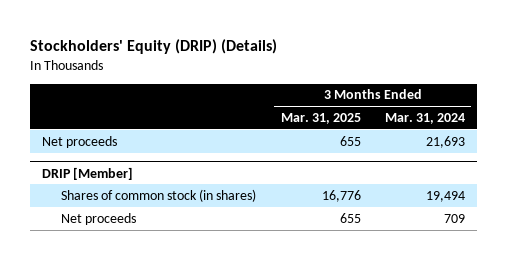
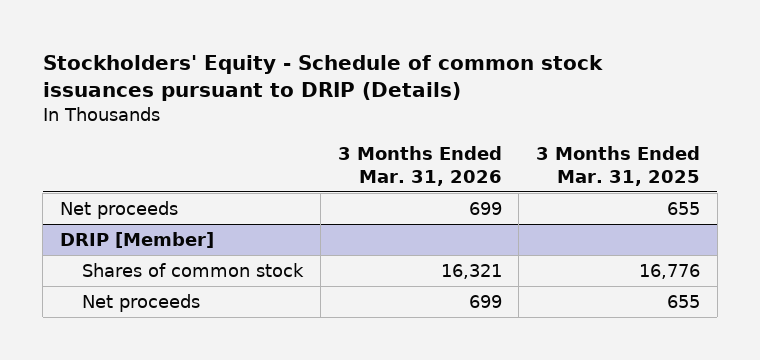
[29,39,277,55] Stockholders' Equity (DRIP) (Details) -> [42,54,603,102] Stockholders' Equity - Schedule of common stock issuances pursuant to DRIP (Details)
[385,112,466,124] Mar. 31, 2024 -> none
none -> [337,146,502,186] 3 Months Ended Mar. 31, 2026
[61,188,257,202] Shares of common stock (in shares) -> [82,262,305,277] Shares of common stock

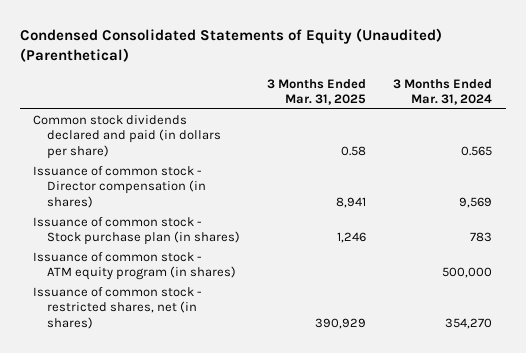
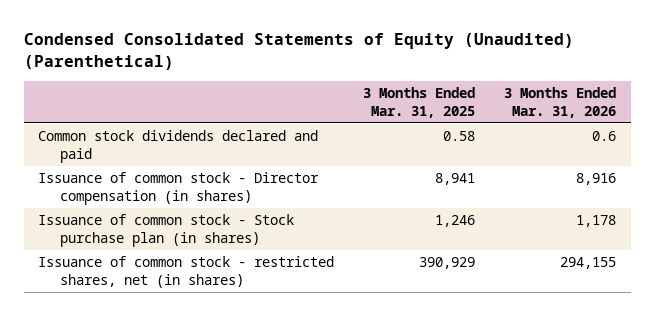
[393,78,493,106] 3 Months Ended Mar. 31, 2024 -> none
none -> [504,87,617,118] 3 Months Ended Mar. 31, 2026
[33,114,222,159] Common stock dividends declared and paid (in dollars per share) -> [38,130,319,163] Common stock dividends declared and paid
[33,251,237,281] Issuance of common stock - ATM equity program (in shares) -> none

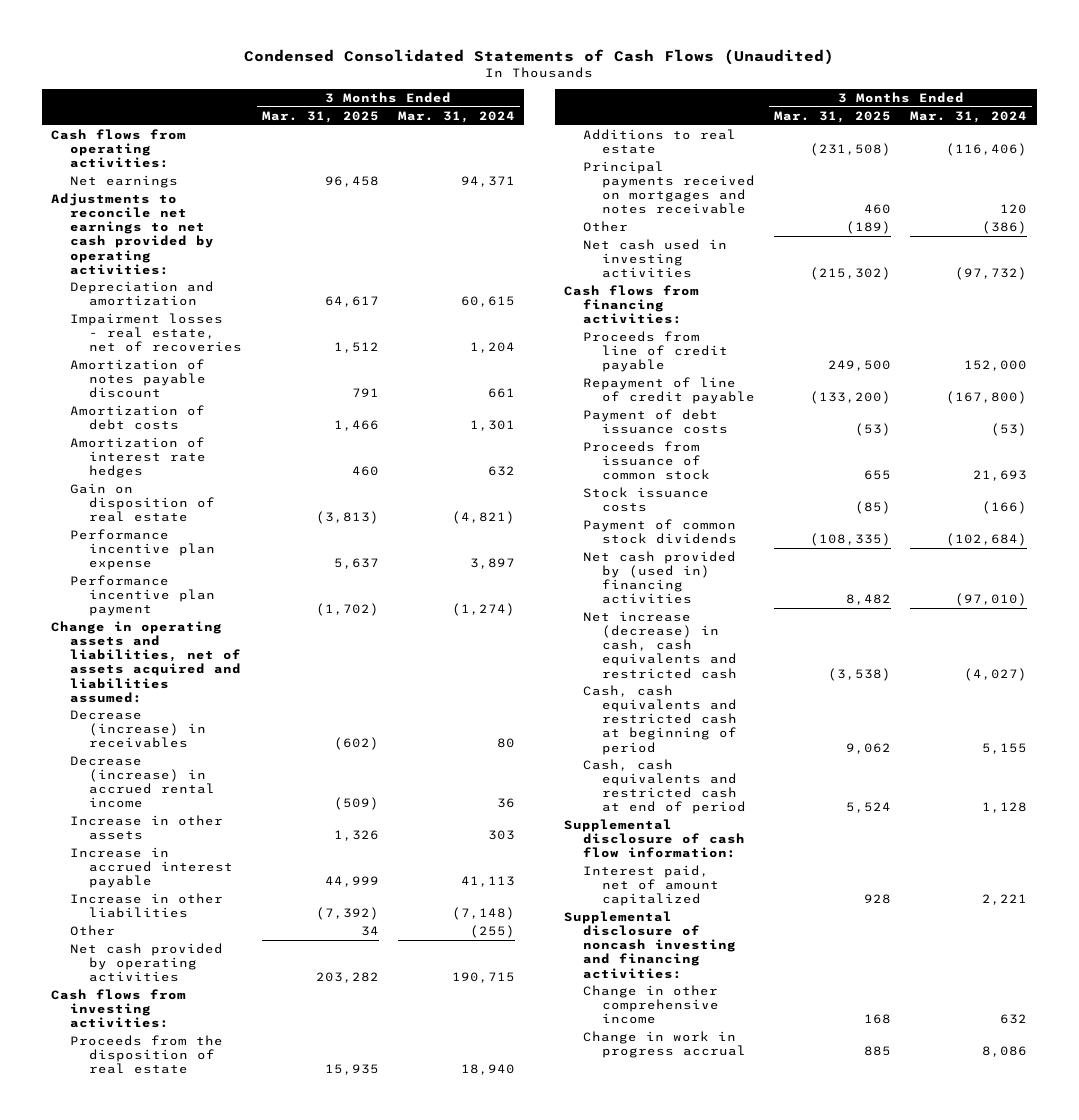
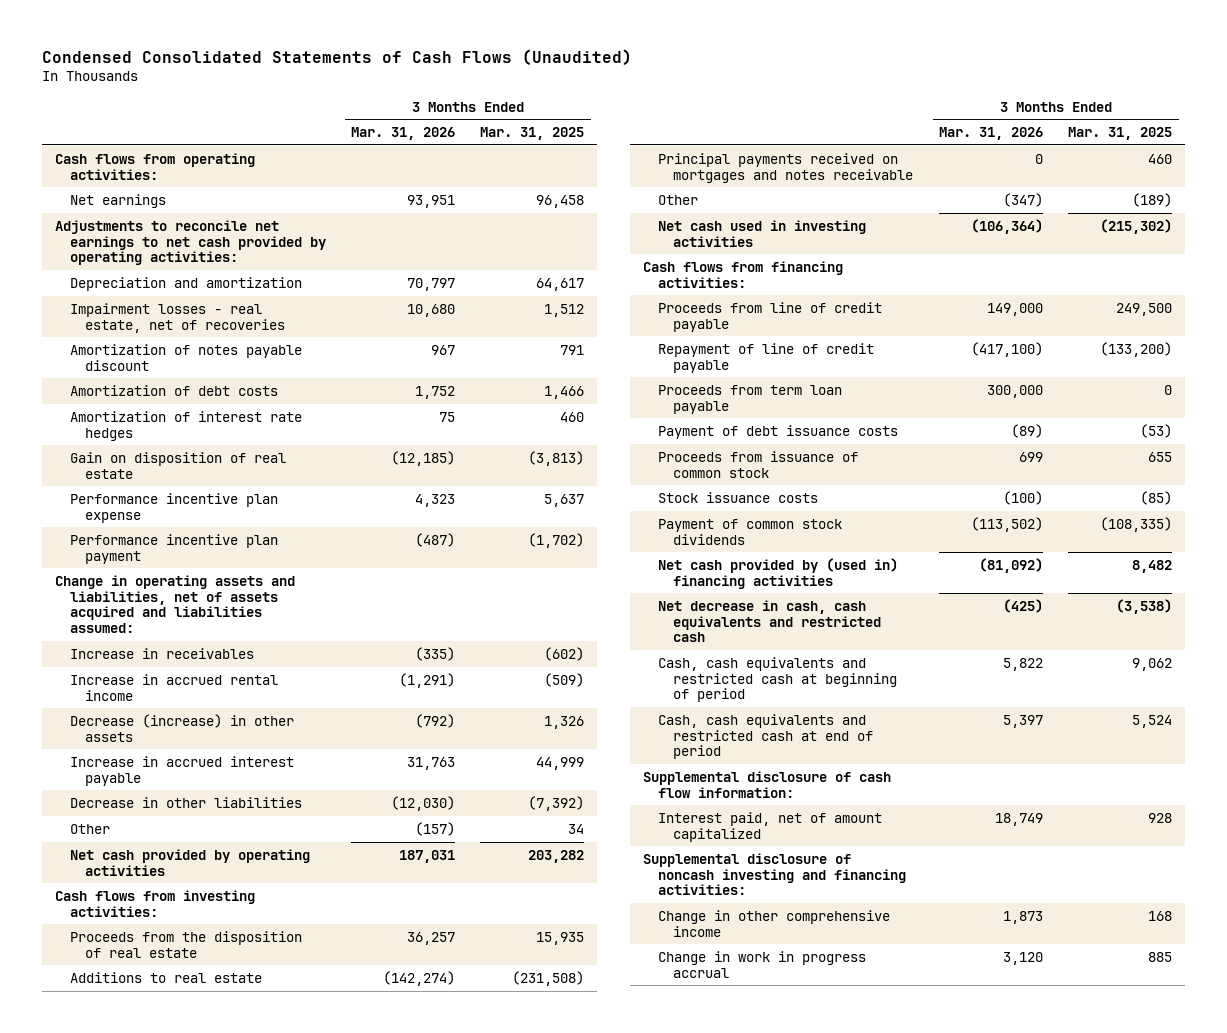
[397,111,515,124] Mar. 31, 2024 -> none
none -> [351,127,456,141] Mar. 31, 2026
[70,710,207,749] Decrease (increase) in receivables -> [69,647,254,659] Increase in receivables
[70,756,216,809] Decrease (increase) in accrued rental income -> [69,673,278,701] Increase in accrued rental income
[70,815,224,841] Increase in other assets -> [69,713,294,742] Decrease (increase) in other assets
[70,893,224,919] Increase in other liabilities -> [69,796,302,808] Decrease in other liabilities
none -> [657,384,842,414] Proceeds from term loan payable
[583,611,738,679] Net increase (decrease) in cash, cash equivalents and restricted cash -> [657,599,882,643] Net decrease in cash, cash equivalents and restricted cash

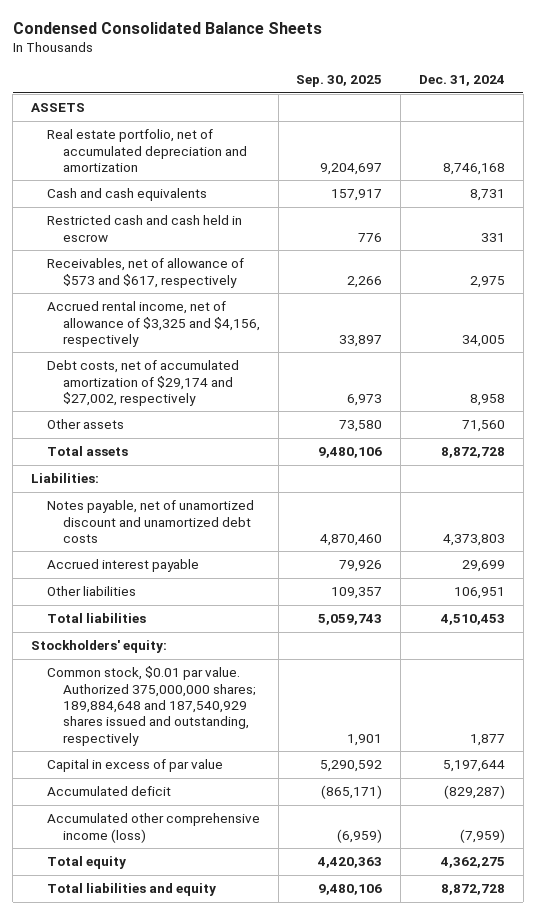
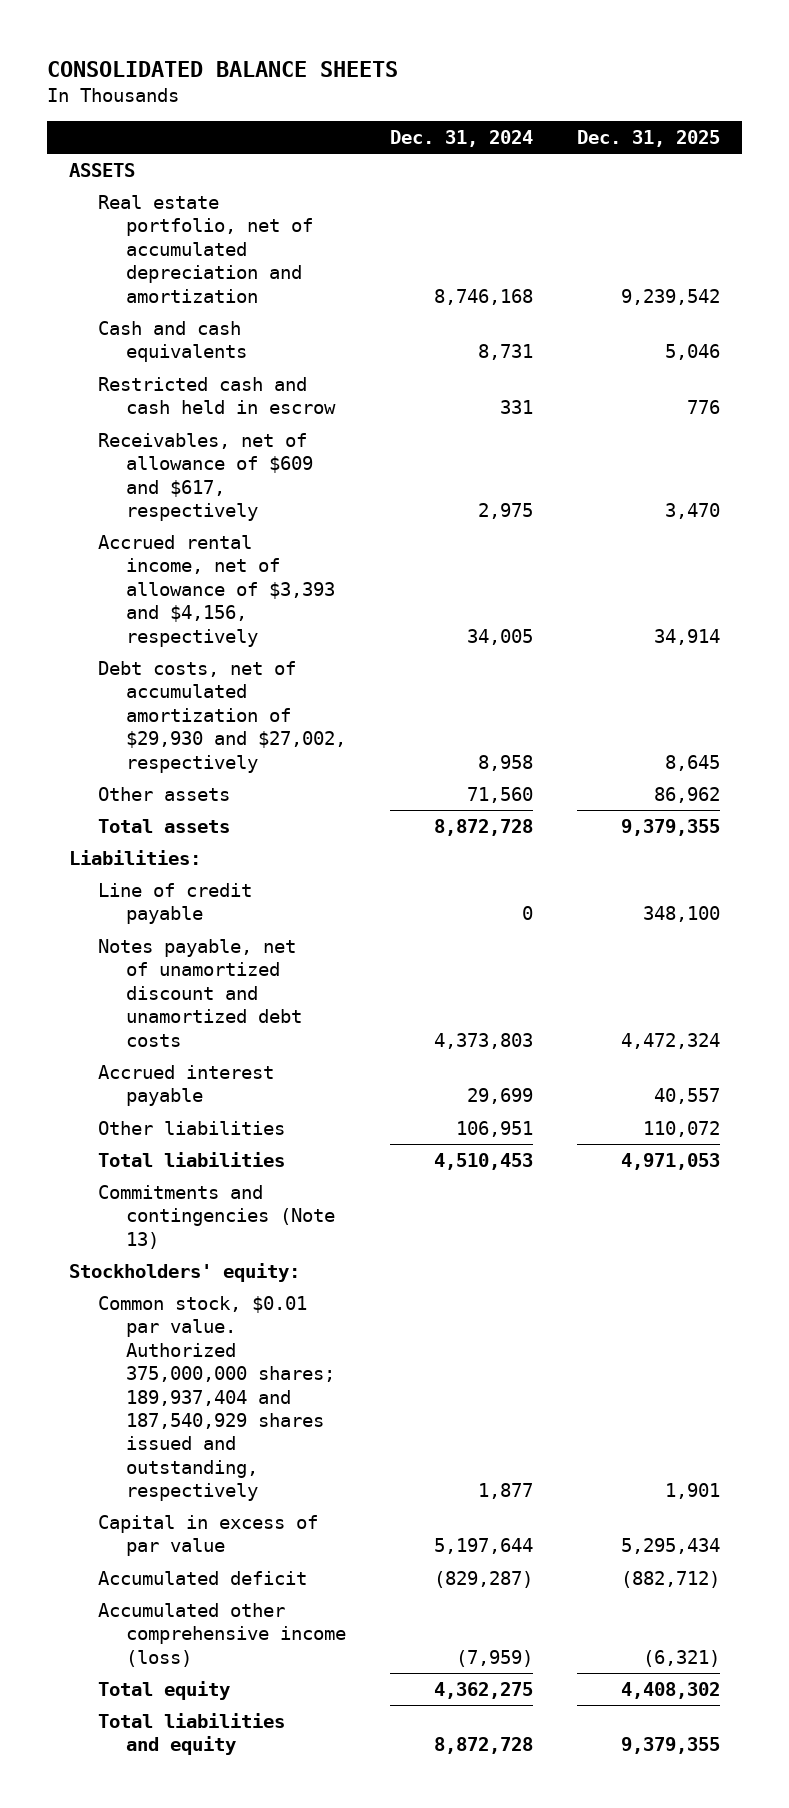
[12,21,322,34] Condensed Consolidated Balance Sheets -> [47,60,399,77] CONSOLIDATED BALANCE SHEETS
[296,75,383,88] Sep. 30, 2025 -> none
none -> [577,130,721,148] Dec. 31, 2025
[46,258,244,288] Receivables, net of allowance of $573 and $617, respectively -> [97,433,314,522] Receivables, net of allowance of $609 and $617, respectively
[46,301,260,347] Accrued rental income, net of allowance of $3,325 and $4,156, respectively -> [97,535,336,647] Accrued rental income, net of allowance of $3,393 and $4,156, respectively
[46,360,239,406] Debt costs, net of accumulated amortization of $29,174 and $27,002, respectively -> [97,661,347,773] Debt costs, net of accumulated amortization of $29,930 and $27,002, respectively
none -> [97,883,252,925] Line of credit payable
none -> [97,1185,336,1249] Commitments and contingencies (Note 13)
[46,666,256,746] Common stock, $0.01 par value. Authorized 375,000,000 shares; 189,884,648 and 187,540,929 shares issued and outstanding, respectively -> [97,1296,336,1502] Common stock, $0.01 par value. Authorized 375,000,000 shares; 189,937,404 and 187,540,929 shares issued and outstanding, respectively

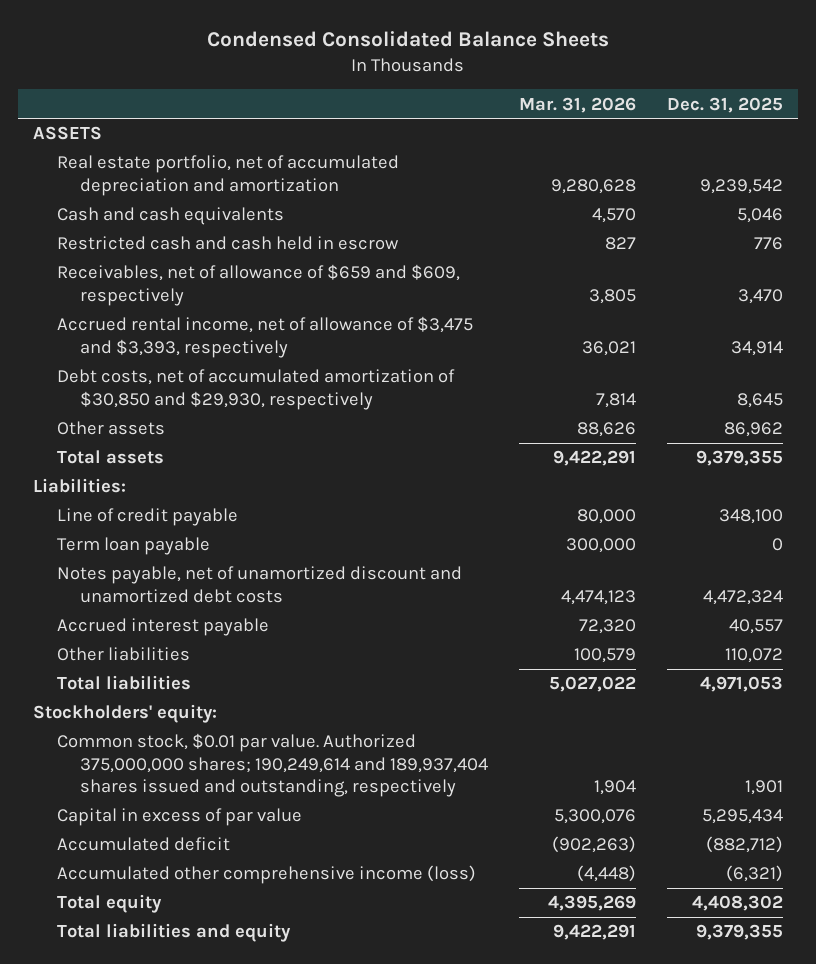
[47,60,399,77] CONSOLIDATED BALANCE SHEETS -> [207,31,610,48] Condensed Consolidated Balance Sheets
[390,130,534,148] Dec. 31, 2024 -> none
none -> [518,96,636,113] Mar. 31, 2026
[97,433,314,522] Receivables, net of allowance of $609 and $617, respectively -> [56,264,460,306] Receivables, net of allowance of $659 and $609, respectively
[97,535,336,647] Accrued rental income, net of allowance of $3,393 and $4,156, respectively -> [56,316,473,358] Accrued rental income, net of allowance of $3,475 and $3,393, respectively
[97,661,347,773] Debt costs, net of accumulated amortization of $29,930 and $27,002, respectively -> [56,369,455,410] Debt costs, net of accumulated amortization of $30,850 and $29,930, respectively
none -> [56,537,210,556] Term loan payable
[97,1185,336,1249] Commitments and contingencies (Note 13) -> none
[97,1296,336,1502] Common stock, $0.01 par value. Authorized 375,000,000 shares; 189,937,404 and 187,540,929 shares issued and outstanding, respectively -> [56,733,488,798] Common stock, $0.01 par value. Authorized 375,000,000 shares; 190,249,614 and 189,937,404 shares issued and outstanding, respectively

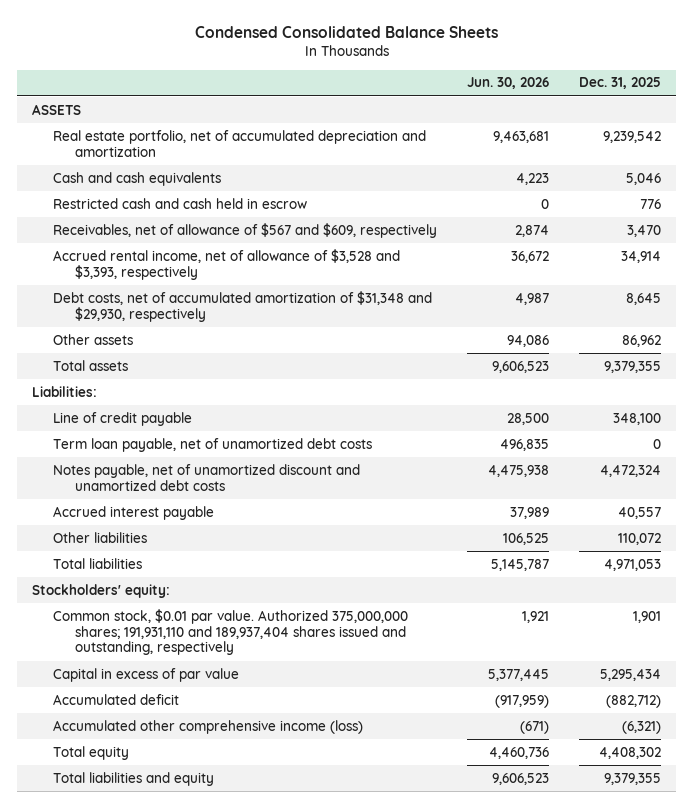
[518,96,636,113] Mar. 31, 2026 -> none
none -> [467,77,550,90] Jun. 30, 2026
[56,264,460,306] Receivables, net of allowance of $659 and $609, respectively -> [53,222,438,238] Receivables, net of allowance of $567 and $609, respectively
[56,316,473,358] Accrued rental income, net of allowance of $3,475 and $3,393, respectively -> [53,248,401,280] Accrued rental income, net of allowance of $3,528 and $3,393, respectively
[56,369,455,410] Debt costs, net of accumulated amortization of $30,850 and $29,930, respectively -> [53,290,433,322] Debt costs, net of accumulated amortization of $31,348 and $29,930, respectively
[56,537,210,556] Term loan payable -> [53,437,373,452] Term loan payable, net of unamortized debt costs
[56,733,488,798] Common stock, $0.01 par value. Authorized 375,000,000 shares; 190,249,614 and 189,937,404 shares issued and outstanding, respectively -> [53,608,409,656] Common stock, $0.01 par value. Authorized 375,000,000 shares; 191,931,110 and 189,937,404 shares issued and outstanding, respectively

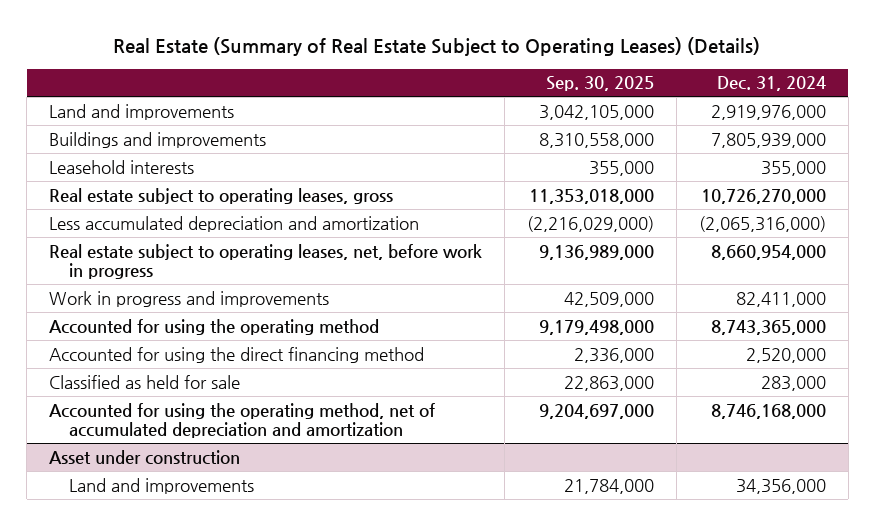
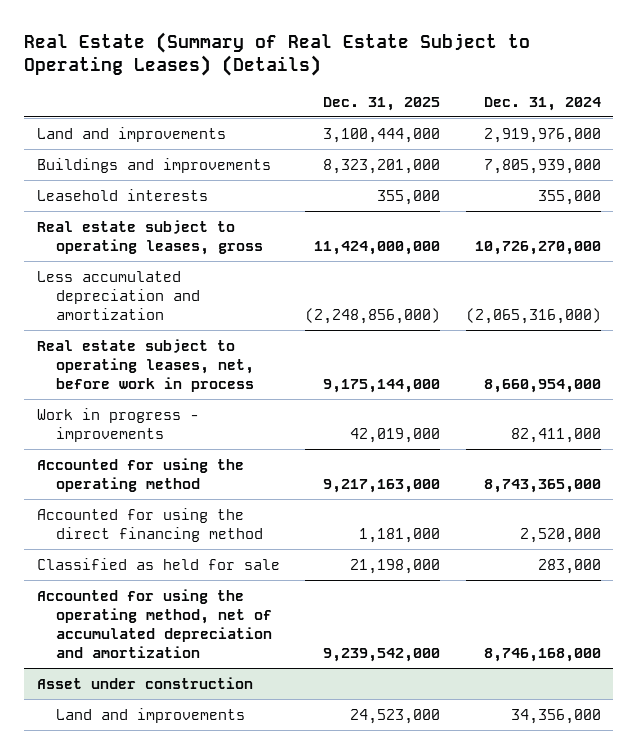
[545,76,654,92] Sep. 30, 2025 -> none
none -> [323,96,441,111] Dec. 31, 2025
[49,243,483,280] Real estate subject to operating leases, net, before work in progress -> [37,338,254,392] Real estate subject to operating leases, net, before work in process
[49,290,330,307] Work in progress and improvements -> [37,407,200,442] Work in progress - improvements

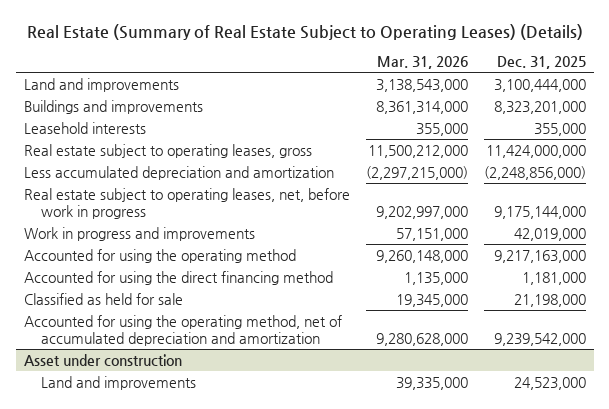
[483,96,601,111] Dec. 31, 2024 -> none
none -> [376,56,468,70] Mar. 31, 2026
[37,338,254,392] Real estate subject to operating leases, net, before work in process -> [23,187,350,219] Real estate subject to operating leases, net, before work in progress
[37,407,200,442] Work in progress - improvements -> [23,226,255,241] Work in progress and improvements

